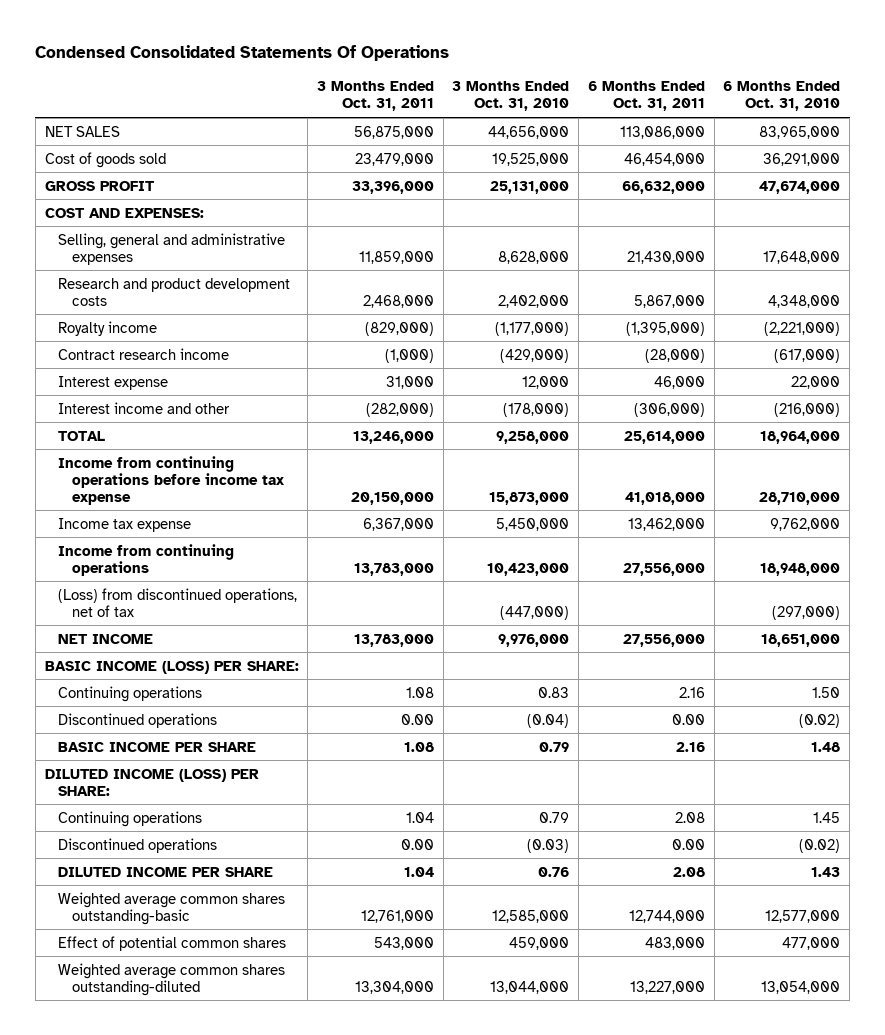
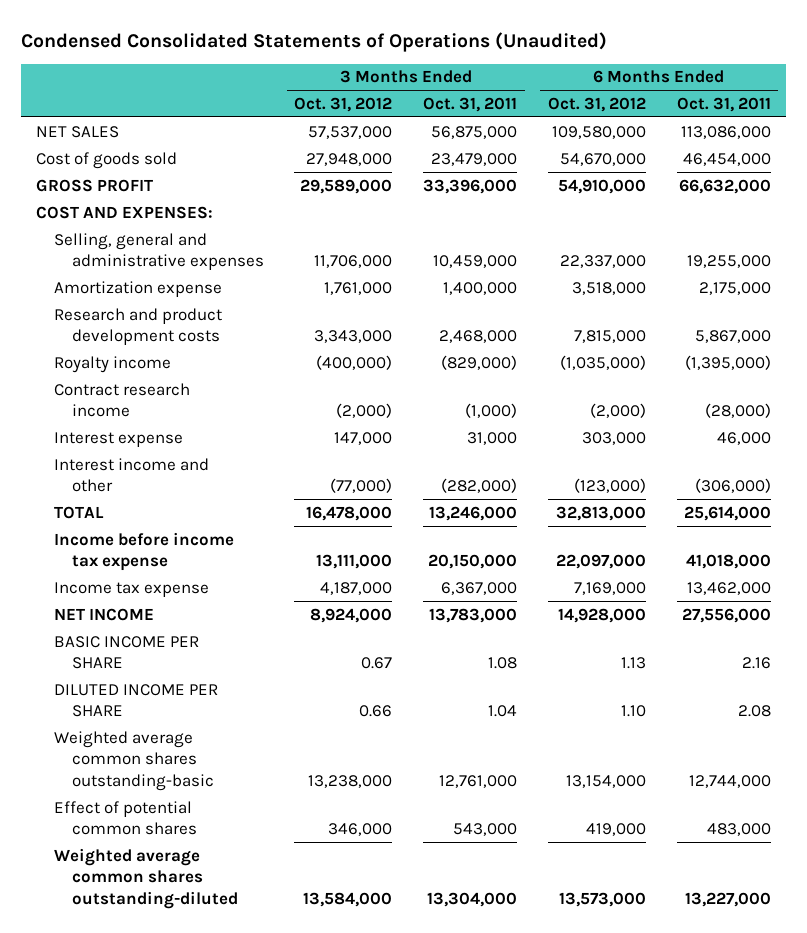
[35,45,450,62] Condensed Consolidated Statements Of Operations -> [20,31,607,52] Condensed Consolidated Statements of Operations (Unaudited)
[452,81,570,112] 3 Months Ended Oct. 31, 2010 -> none
[723,81,841,112] 6 Months Ended Oct. 31, 2010 -> none
none -> [294,96,393,112] Oct. 31, 2012
none -> [547,96,646,112] Oct. 31, 2012
[359,250,435,264] 11,859,000 -> [433,255,518,269] 10,459,000
[626,250,705,264] 21,430,000 -> [686,255,771,269] 19,255,000
none -> [53,280,222,297] Amortization expense
[58,455,285,505] Income from continuing operations before income tax expense -> [53,531,234,572] Income before income tax expense
[58,543,235,576] Income from continuing operations -> none
[58,587,298,617] (Loss) from discontinued operations, net of tax -> none
[44,660,299,674] BASIC INCOME (LOSS) PER SHARE: -> none
[58,685,203,702] Continuing operations -> none
[58,712,218,728] Discontinued operations -> none
[44,768,259,796] DILUTED INCOME (LOSS) PER SHARE: -> none
[58,810,203,827] Continuing operations -> none
[58,837,218,853] Discontinued operations -> none

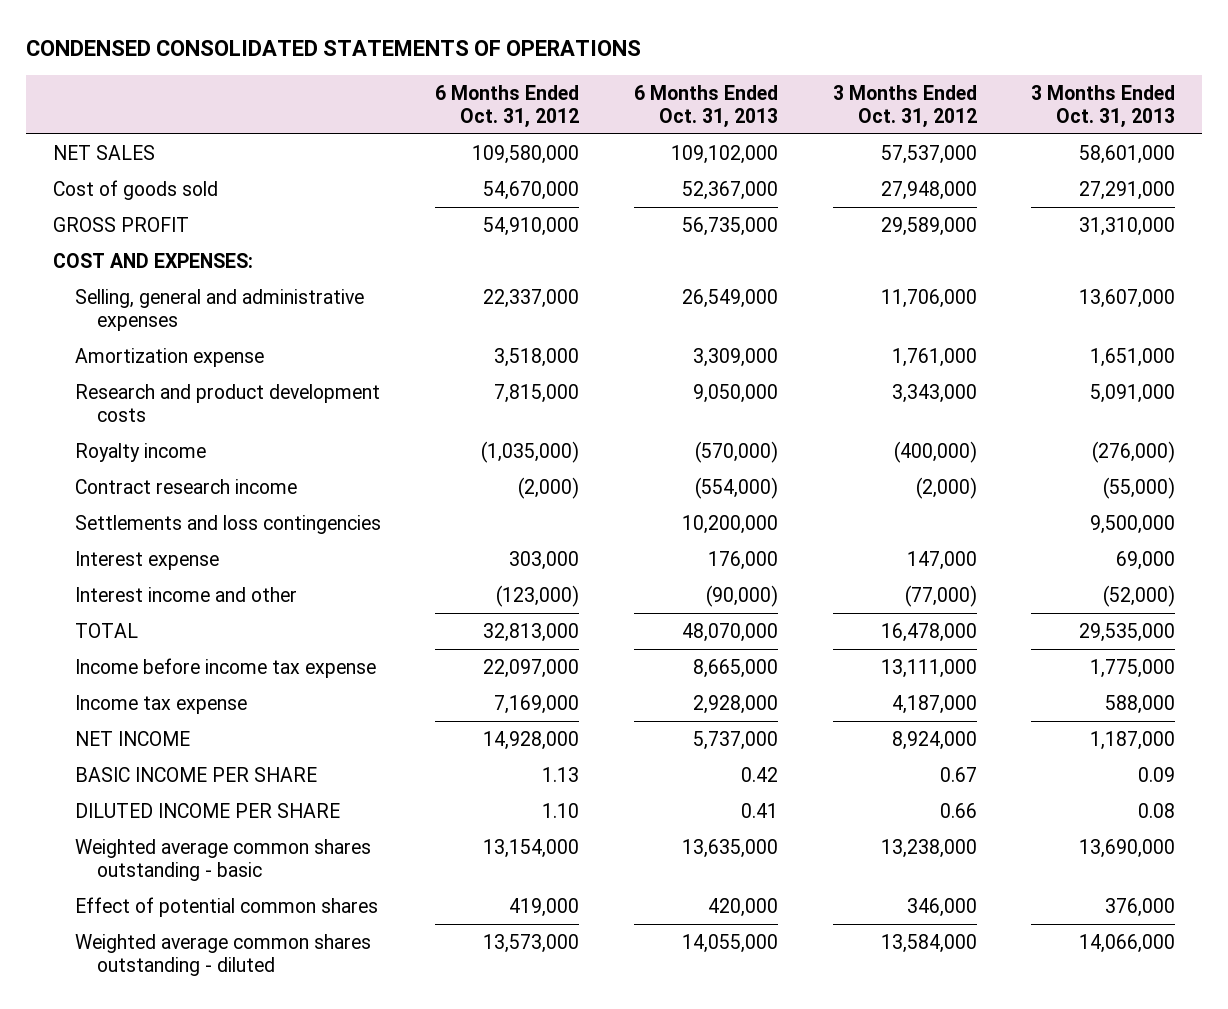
[20,31,607,52] Condensed Consolidated Statements of Operations (Unaudited) -> [25,39,641,56] CONDENSED CONSOLIDATED STATEMENTS OF OPERATIONS
[423,96,518,112] Oct. 31, 2011 -> none
[676,96,771,112] Oct. 31, 2011 -> none
none -> [633,84,778,128] 6 Months Ended Oct. 31, 2013
none -> [1031,84,1176,128] 3 Months Ended Oct. 31, 2013
none -> [74,514,381,534] Settlements and loss contingencies
[53,730,214,791] Weighted average common shares outstanding-basic -> [74,838,371,881] Weighted average common shares outstanding - basic
[53,847,238,909] Weighted average common shares outstanding-diluted -> [74,933,371,976] Weighted average common shares outstanding - diluted

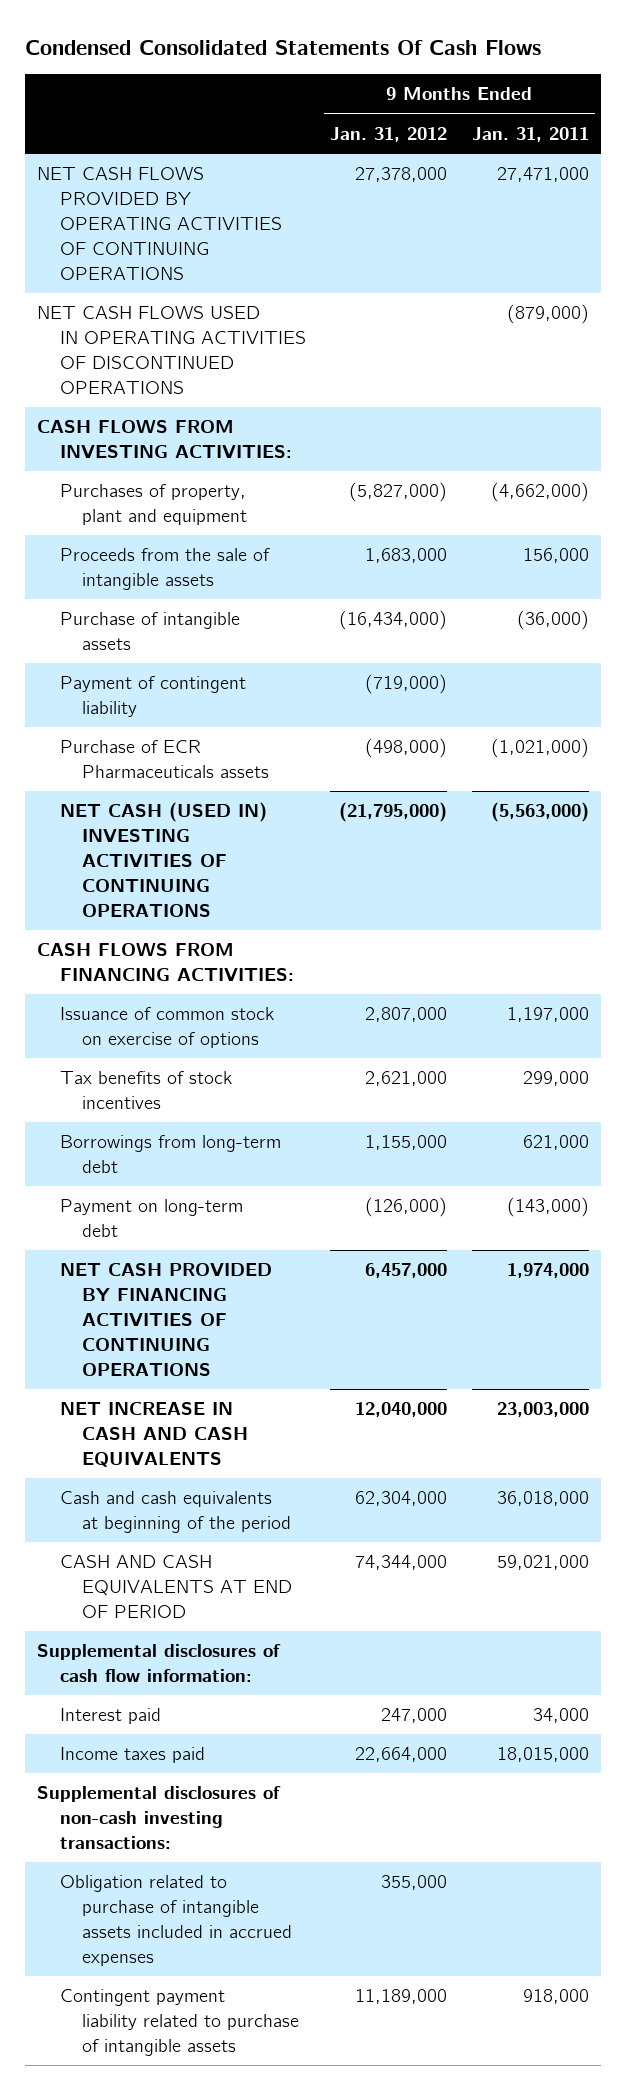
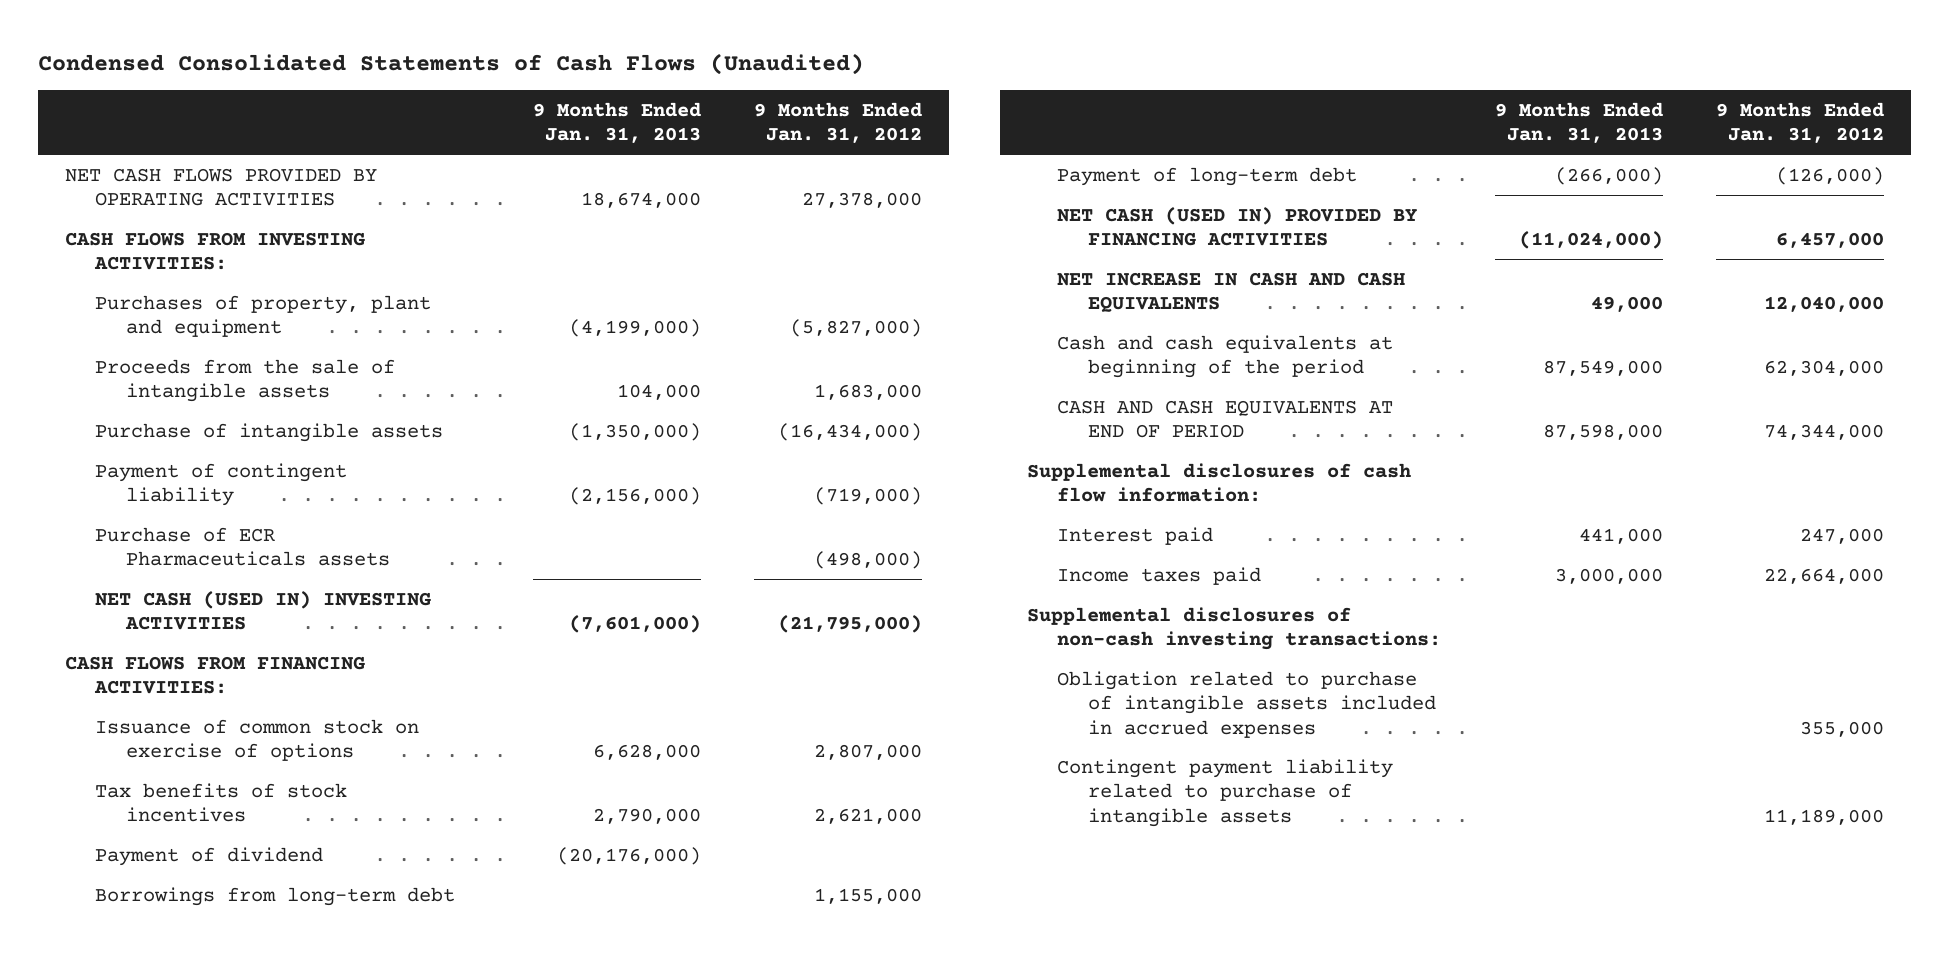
[25,39,542,55] Condensed Consolidated Statements Of Cash Flows -> [37,52,864,75] Condensed Consolidated Statements of Cash Flows (Unaudited)
[471,126,589,142] Jan. 31, 2011 -> none
none -> [532,101,701,144] 9 Months Ended Jan. 31, 2013
[37,306,306,395] NET CASH FLOWS USED IN OPERATING ACTIVITIES OF DISCONTINUED OPERATIONS -> none
[37,167,282,281] NET CASH FLOWS PROVIDED BY OPERATING ACTIVITIES OF CONTINUING OPERATIONS -> [64,167,377,207] NET CASH FLOWS PROVIDED BY OPERATING ACTIVITIES
[59,802,267,918] NET CASH (USED IN) INVESTING ACTIVITIES OF CONTINUING OPERATIONS -> [95,590,432,631] NET CASH (USED IN) INVESTING ACTIVITIES
none -> [95,846,324,866] Payment of dividend
[59,1199,243,1238] Payment on long-term debt -> [1057,166,1358,186] Payment of long-term debt
[59,1263,272,1377] NET CASH PROVIDED BY FINANCING ACTIVITIES OF CONTINUING OPERATIONS -> [1057,206,1418,247] NET CASH (USED IN) PROVIDED BY FINANCING ACTIVITIES

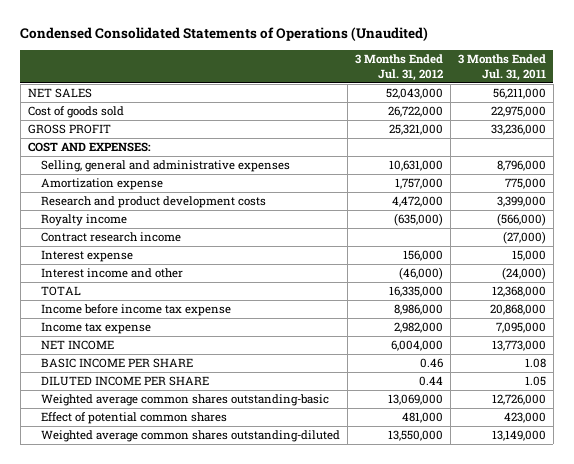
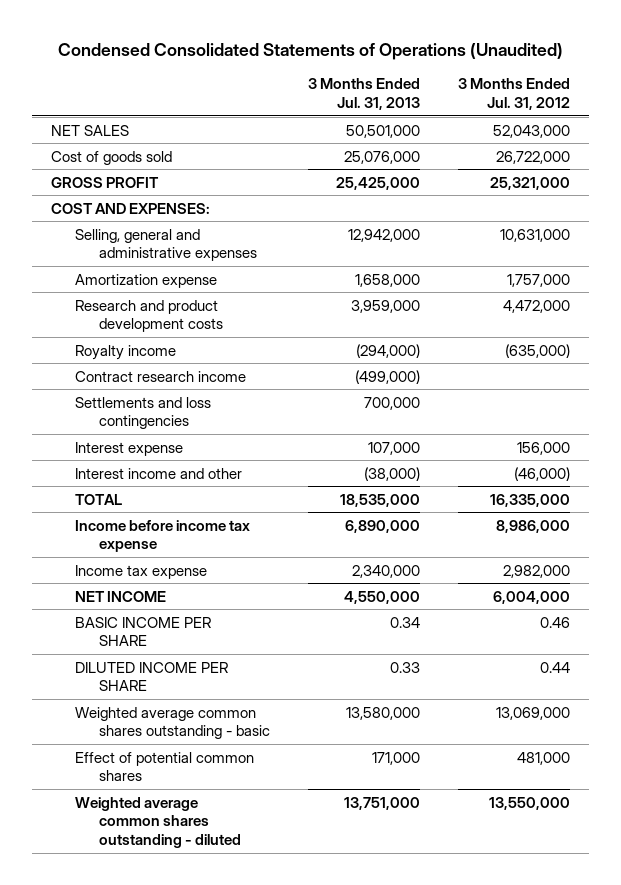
[457,54,546,81] 3 Months Ended Jul. 31, 2011 -> none
none -> [308,78,421,110] 3 Months Ended Jul. 31, 2013
none -> [75,396,212,430] Settlements and loss contingencies
[40,394,329,407] Weighted average common shares outstanding-basic -> [75,706,271,740] Weighted average common shares outstanding - basic
[40,430,340,443] Weighted average common shares outstanding-diluted -> [75,796,242,849] Weighted average common shares outstanding - diluted

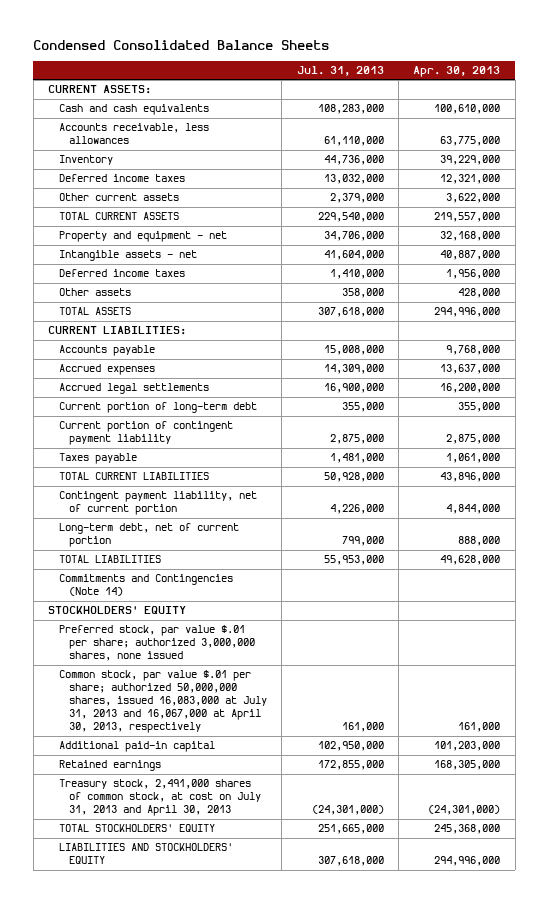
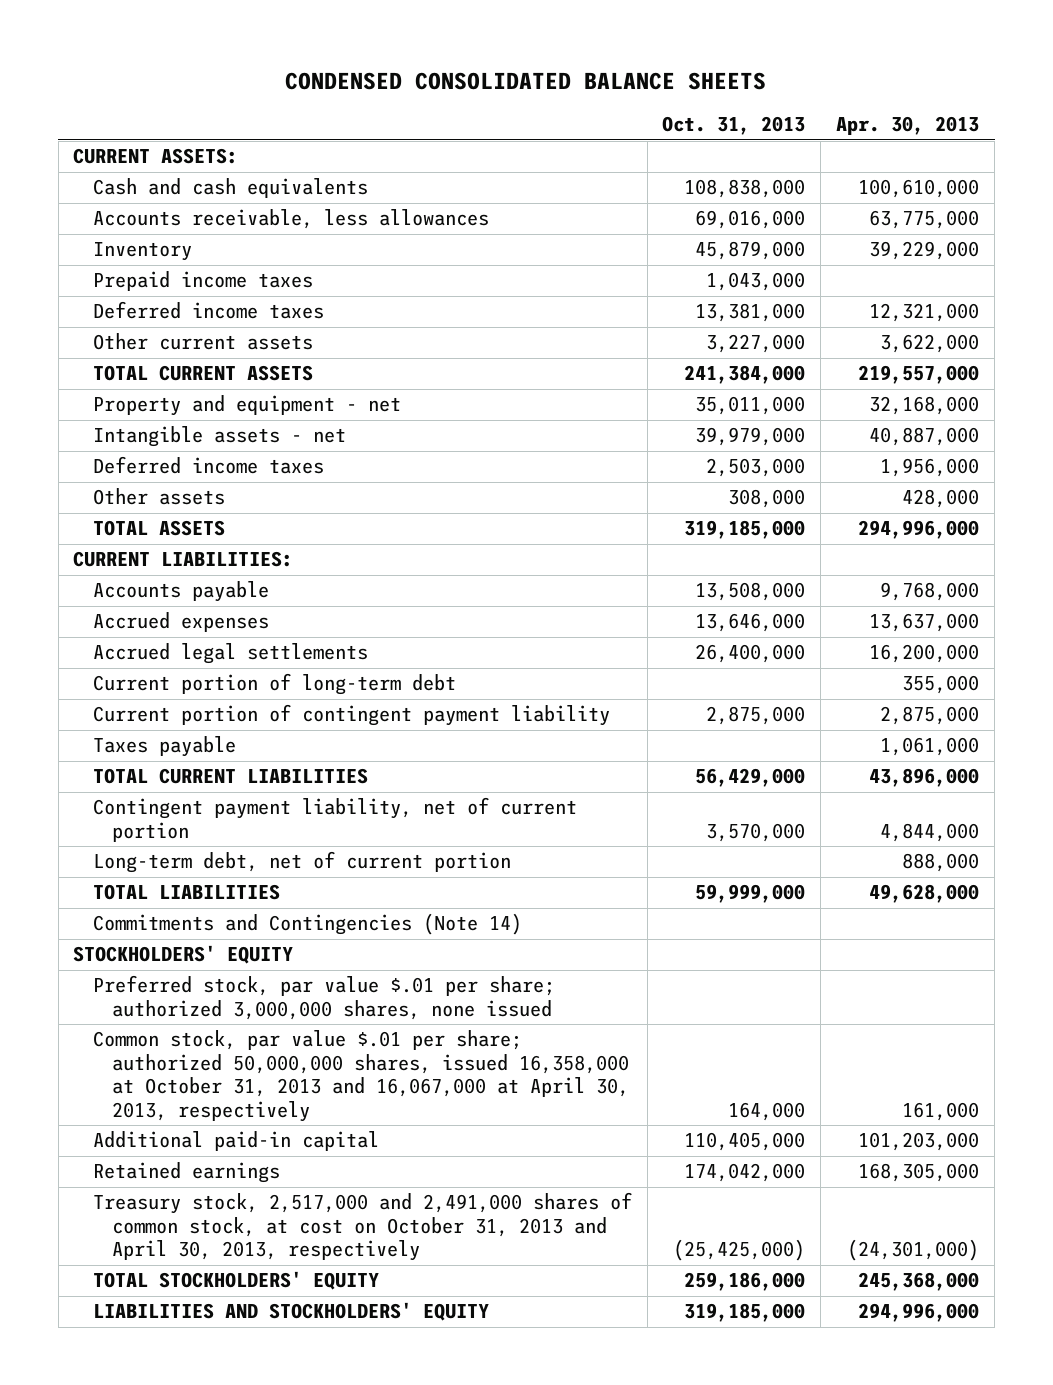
[33,39,330,50] Condensed Consolidated Balance Sheets -> [285,71,767,90] CONDENSED CONSOLIDATED BALANCE SHEETS
[296,66,384,77] Jul. 31, 2013 -> none
none -> [662,116,806,136] Oct. 31, 2013
none -> [92,271,313,292] Prepaid income taxes
[58,670,267,734] Common stock, par value $.01 per share; authorized 50,000,000 shares, issued 16,083,000 at July 31, 2013 and 16,067,000 at April 30, 2013, respectively -> [92,1030,630,1122] Common stock, par value $.01 per share; authorized 50,000,000 shares, issued 16,358,000 at October 31, 2013 and 16,067,000 at April 30, 2013, respectively
[58,779,261,817] Treasury stock, 2,491,000 shares of common stock, at cost on July 31, 2013 and April 30, 2013 -> [92,1192,632,1262] Treasury stock, 2,517,000 and 2,491,000 shares of common stock, at cost on October 31, 2013 and April 30, 2013, respectively

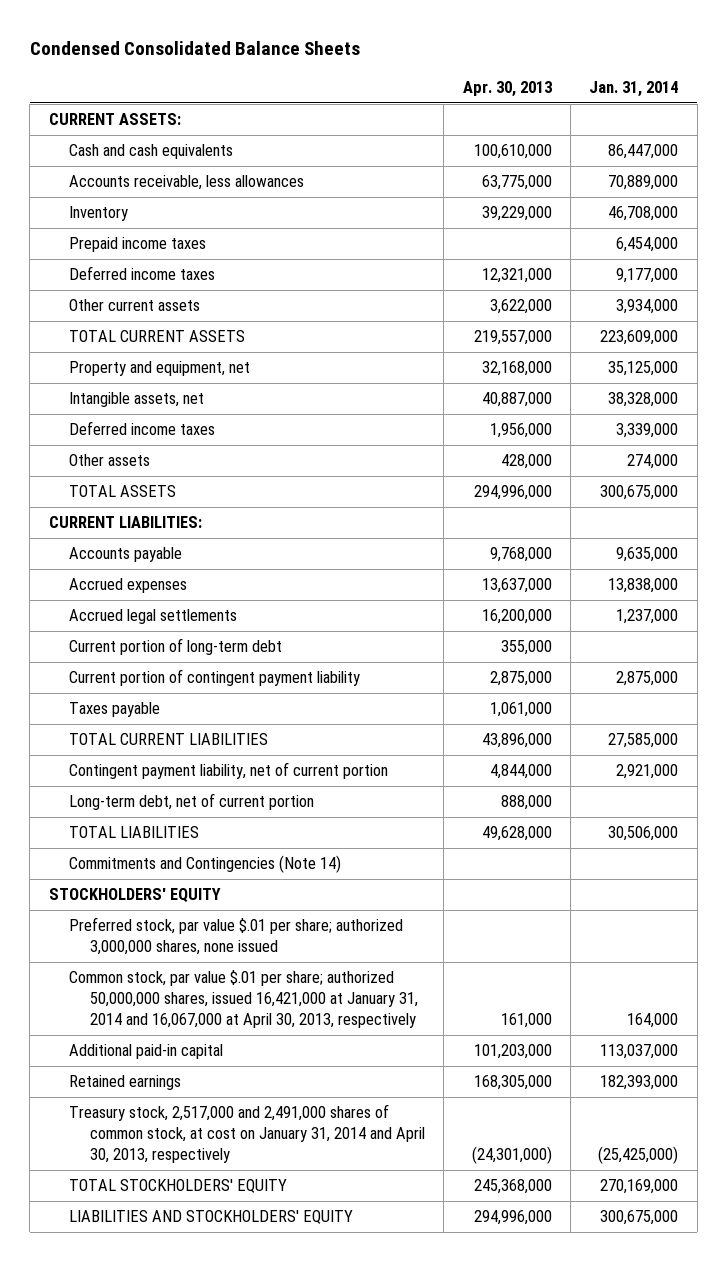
[285,71,767,90] CONDENSED CONSOLIDATED BALANCE SHEETS -> [29,41,360,56] Condensed Consolidated Balance Sheets
[662,116,806,136] Oct. 31, 2013 -> none
none -> [589,81,679,98] Jan. 31, 2014
[92,395,401,417] Property and equipment - net -> [69,361,251,377] Property and equipment, net
[92,426,346,448] Intangible assets - net -> [69,392,205,408] Intangible assets, net
[92,1030,630,1122] Common stock, par value $.01 per share; authorized 50,000,000 shares, issued 16,358,000 at October 31, 2013 and 16,067,000 at April 30, 2013, respectively -> [69,970,419,1029] Common stock, par value $.01 per share; authorized 50,000,000 shares, issued 16,421,000 at January 31, 2014 and 16,067,000 at April 30, 2013, respectively
[92,1192,632,1262] Treasury stock, 2,517,000 and 2,491,000 shares of common stock, at cost on October 31, 2013 and April 30, 2013, respectively -> [69,1104,426,1164] Treasury stock, 2,517,000 and 2,491,000 shares of common stock, at cost on January 31, 2014 and April 30, 2013, respectively

